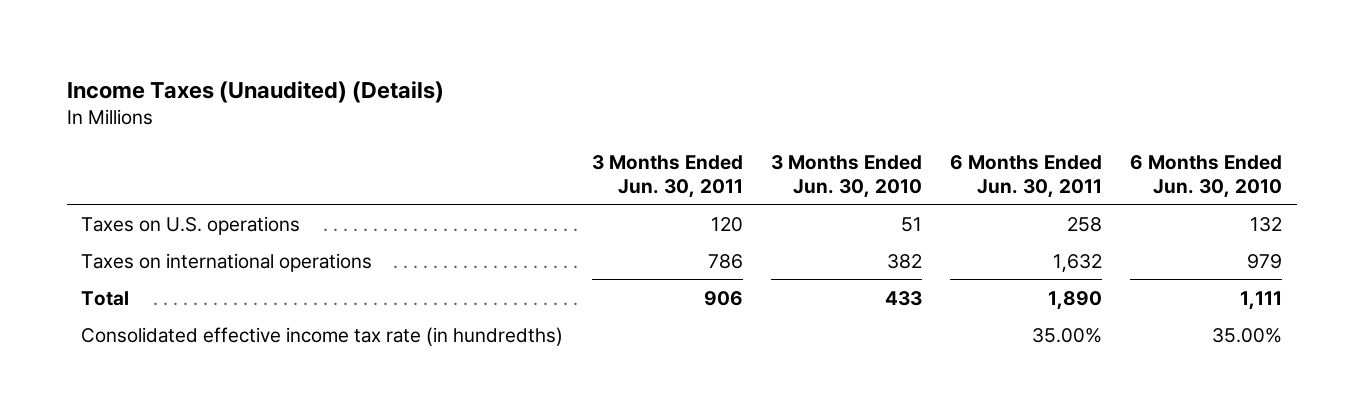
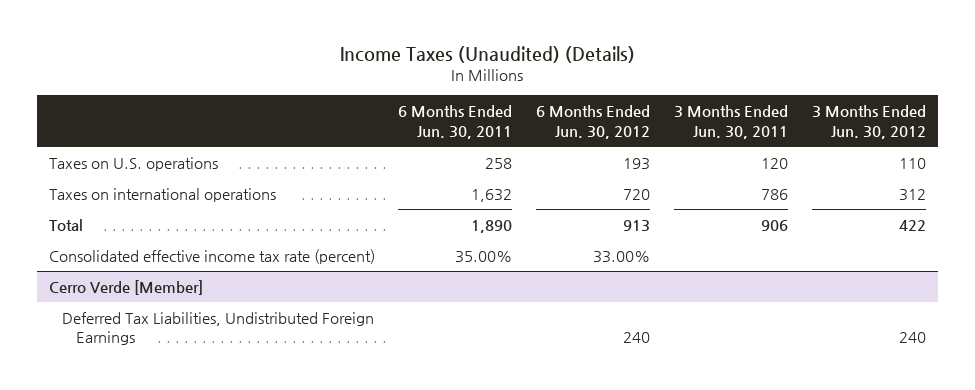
[770,155,922,198] 3 Months Ended Jun. 30, 2010 -> none
[1130,155,1283,198] 6 Months Ended Jun. 30, 2010 -> none
none -> [536,105,651,139] 6 Months Ended Jun. 30, 2012
none -> [811,105,926,139] 3 Months Ended Jun. 30, 2012
[81,326,564,346] Consolidated effective income tax rate (in hundredths) -> [48,248,375,264] Consolidated effective income tax rate (percent)
none -> [48,279,203,295] Cerro Verde [Member]
none -> [62,311,375,346] Deferred Tax Liabilities, Undistributed Foreign Earnings

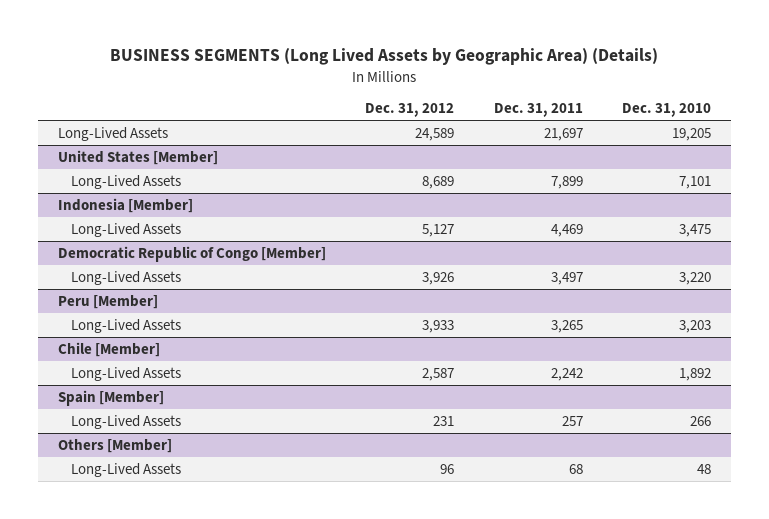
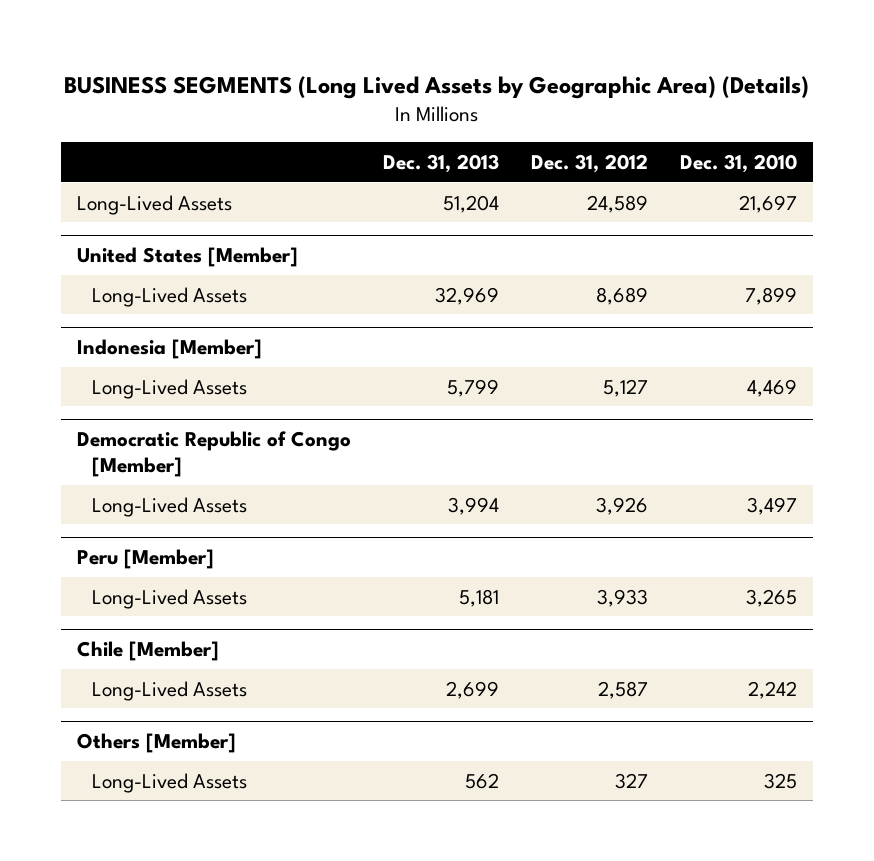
[493,103,583,118] Dec. 31, 2011 -> none
none -> [383,153,500,173] Dec. 31, 2013
[672,127,712,141] 19,205 -> [739,194,798,213] 21,697
[679,175,712,189] 7,101 -> [745,286,798,305] 7,899
[679,223,712,237] 3,475 -> [747,378,798,397] 4,469
[679,271,712,285] 3,220 -> [747,496,798,515] 3,497
[679,319,712,333] 3,203 -> [746,588,798,607] 3,265
[57,389,164,406] Spain [Member] -> none
[71,414,182,429] Long-Lived Assets -> none
[679,367,712,381] 1,892 -> [748,680,798,699] 2,242
[440,463,455,474] 96 -> [615,772,649,789] 327
[697,463,712,474] 48 -> [764,772,798,789] 325

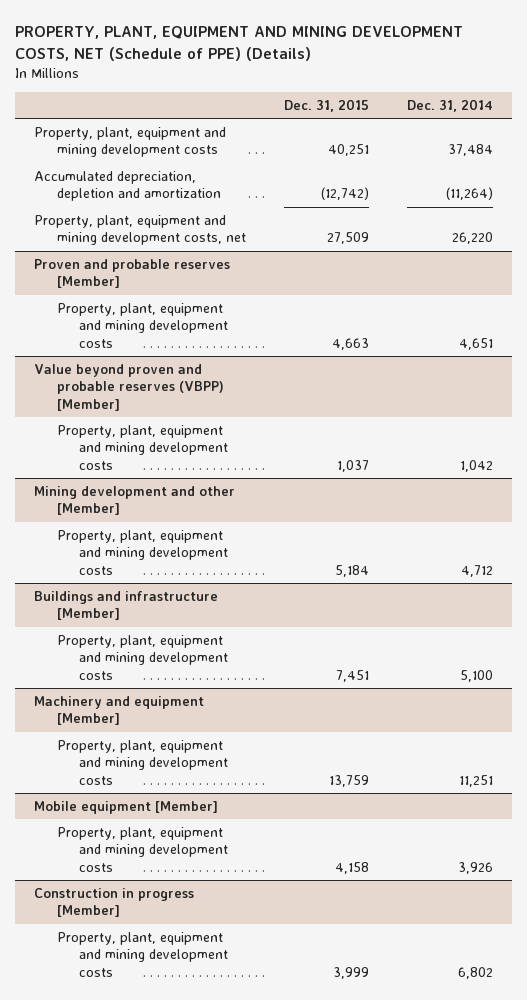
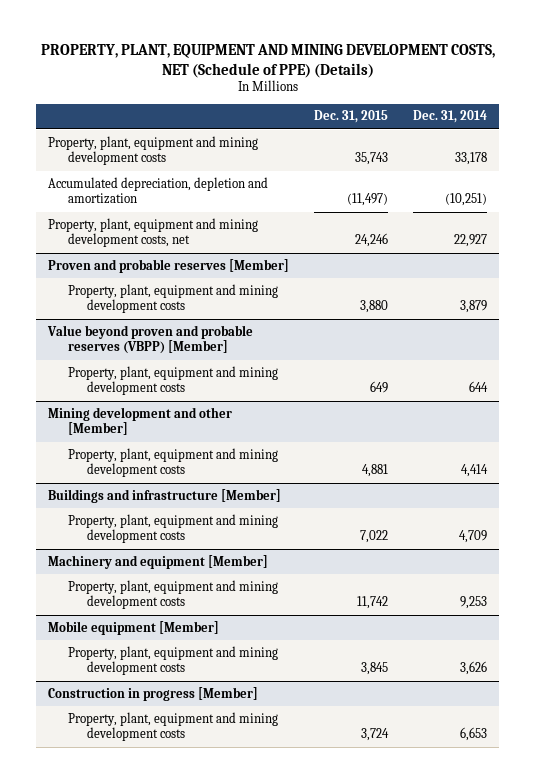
[327,144,369,157] 40,251 -> [355,152,389,166] 35,743
[448,144,494,157] 37,484 -> [454,152,487,166] 33,178
[320,187,369,201] (12,742) -> [347,193,389,207] (11,497)
[446,187,494,201] (11,264) -> [444,193,487,207] (10,251)
[326,232,369,245] 27,509 -> [355,233,389,248] 24,246
[452,232,494,245] 26,220 -> [453,234,487,248] 22,927
[331,337,369,350] 4,663 -> [360,300,389,314] 3,880
[459,337,494,350] 4,651 -> [459,300,487,314] 3,879
[336,459,369,472] 1,037 -> [370,381,389,394] 649
[460,459,494,472] 1,042 -> [468,381,488,393] 644
[334,564,369,577] 5,184 -> [362,464,389,478] 4,881
[461,564,494,577] 4,712 -> [460,464,488,478] 4,414
[335,669,369,682] 7,451 -> [360,530,389,544] 7,022
[460,669,494,682] 5,100 -> [458,530,487,544] 4,709
[328,774,369,787] 13,759 -> [357,596,389,610] 11,742
[459,774,494,787] 11,251 -> [459,596,487,610] 9,253
[334,861,369,874] 4,158 -> [361,662,389,676] 3,845
[458,861,494,874] 3,926 -> [459,661,487,676] 3,626
[332,966,369,979] 3,999 -> [361,728,390,742] 3,724
[458,966,494,979] 6,802 -> [459,727,487,742] 6,653

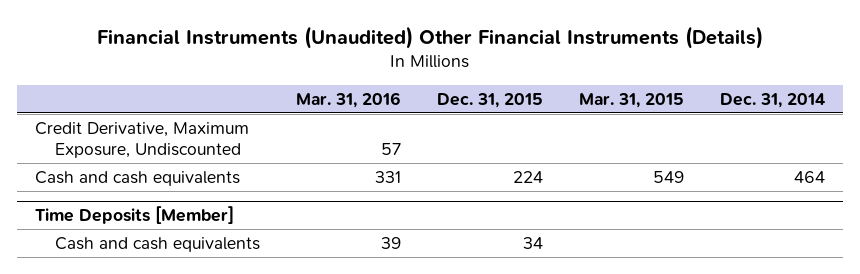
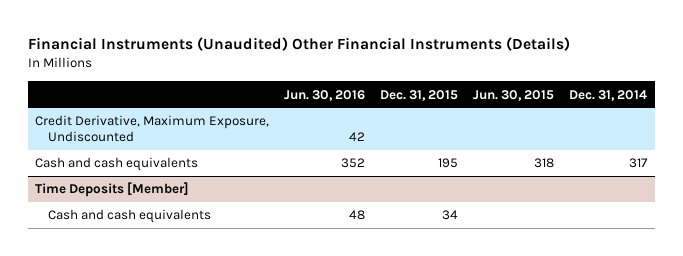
[296,91,402,108] Mar. 31, 2016 -> none
[578,92,684,108] Mar. 31, 2015 -> none
none -> [284,89,366,101] Jun. 30, 2016
none -> [473,89,555,101] Jun. 30, 2015
[513,170,544,183] 224 -> [438,158,459,169] 195
[793,170,825,183] 464 -> [629,158,649,169] 317

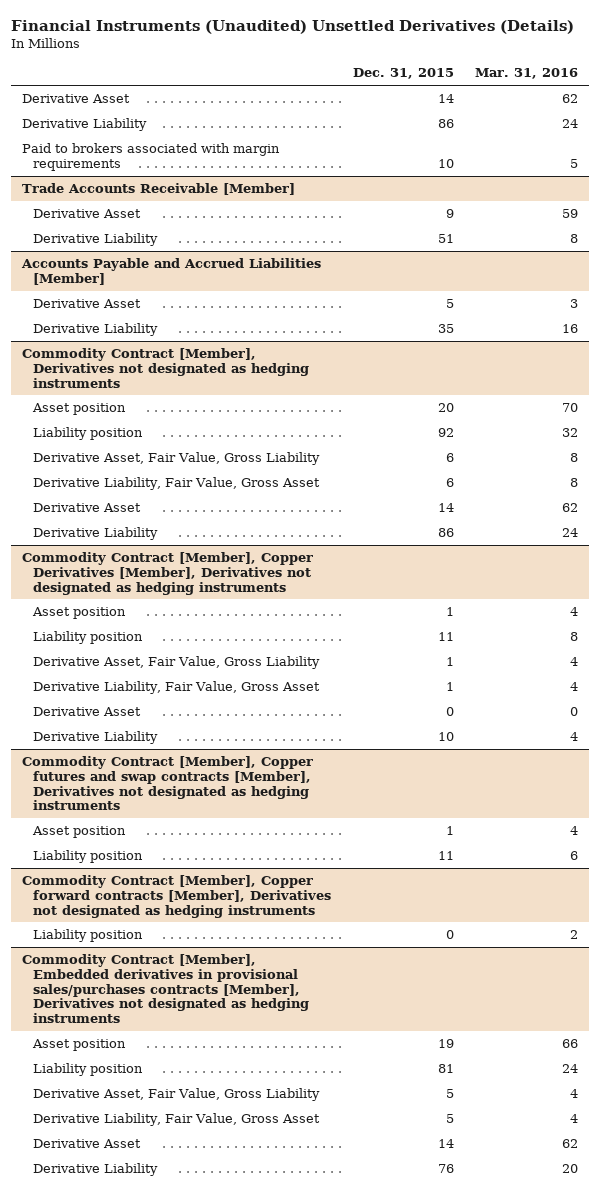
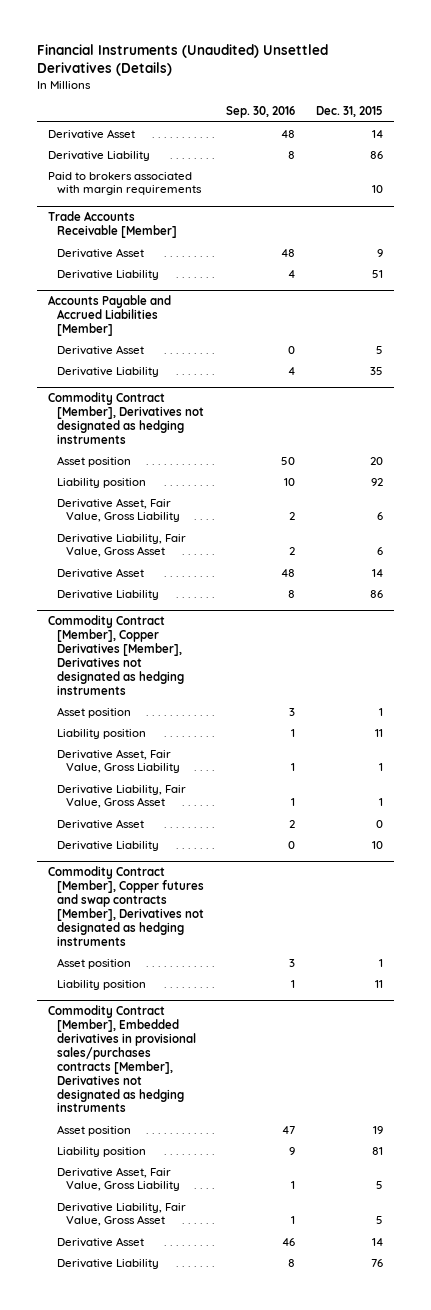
[475,68,579,80] Mar. 31, 2016 -> none
none -> [225,106,295,119] Sep. 30, 2016
[22,874,332,918] Commodity Contract [Member], Copper forward contracts [Member], Derivatives not designated as hedging instruments -> none
[33,928,144,942] Liability position -> none

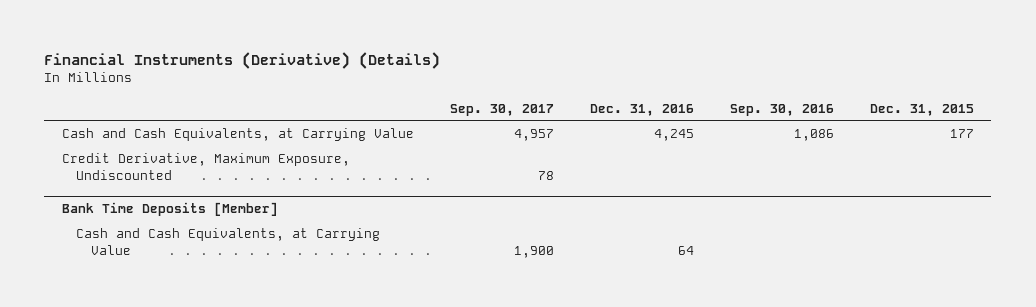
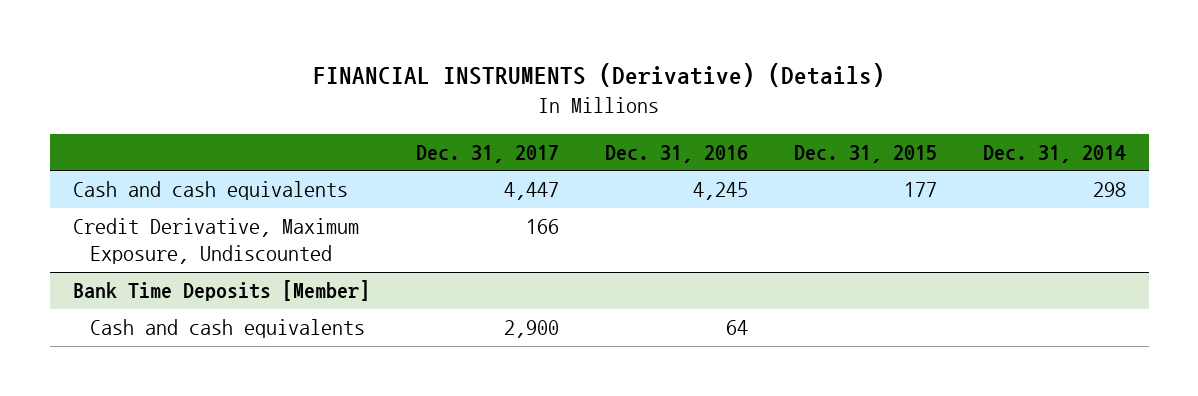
[44,51,441,69] Financial Instruments (Derivative) (Details) -> [313,63,886,88] FINANCIAL INSTRUMENTS (Derivative) (Details)
[450,103,555,116] Sep. 30, 2017 -> none
[729,103,834,116] Sep. 30, 2016 -> none
none -> [415,145,559,164] Dec. 31, 2017
none -> [982,145,1126,164] Dec. 31, 2014
[62,128,415,142] Cash and Cash Equivalents, at Carrying Value -> [72,181,348,201] Cash and cash equivalents
[76,228,381,255] Cash and Cash Equivalents, at Carrying Value -> [89,319,365,339] Cash and cash equivalents

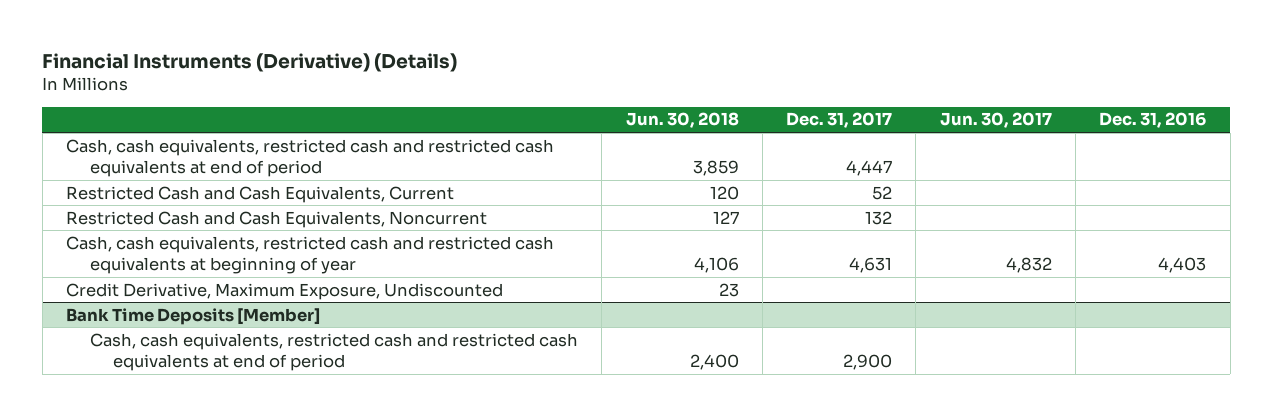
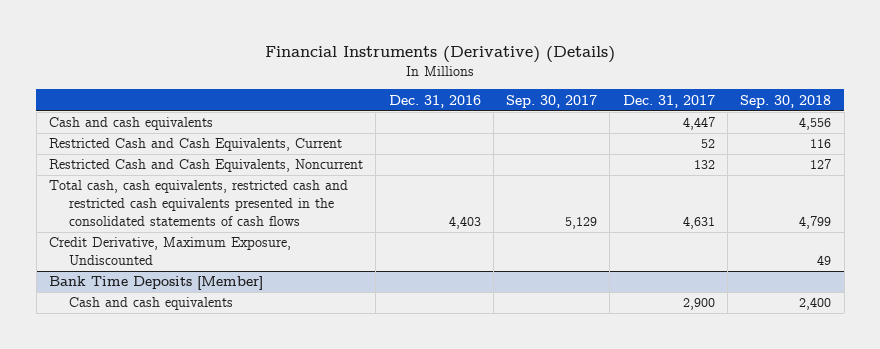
[625,112,739,129] Jun. 30, 2018 -> none
[939,112,1052,129] Jun. 30, 2017 -> none
none -> [506,94,598,108] Sep. 30, 2017
none -> [740,94,832,108] Sep. 30, 2018
[66,138,555,177] Cash, cash equivalents, restricted cash and restricted cash equivalents at end of period -> [48,117,213,131] Cash and cash equivalents
[66,235,555,274] Cash, cash equivalents, restricted cash and restricted cash equivalents at beginning of year -> [48,180,348,226] Total cash, cash equivalents, restricted cash and restricted cash equivalents presented in the consolidated statements of cash flows
[89,332,578,371] Cash, cash equivalents, restricted cash and restricted cash equivalents at end of period -> [69,297,234,311] Cash and cash equivalents

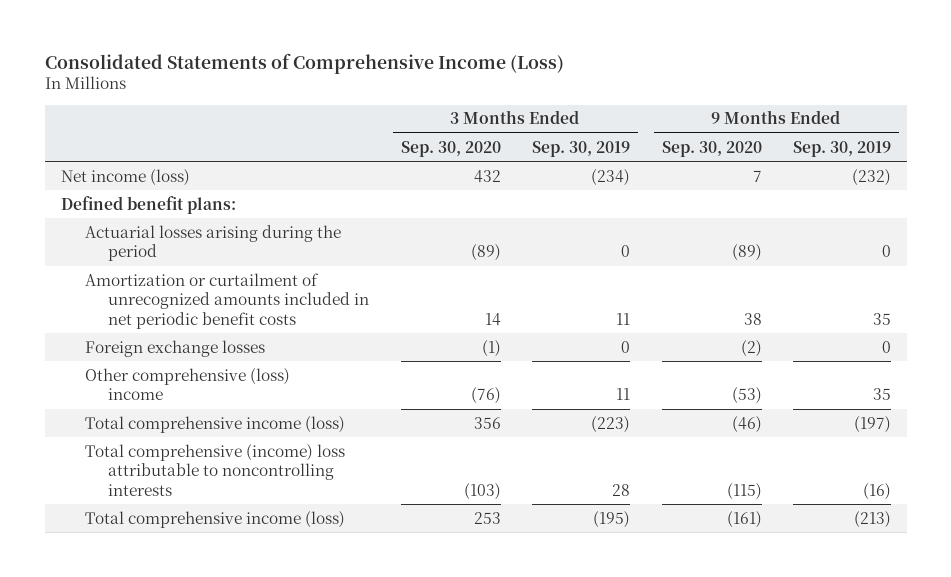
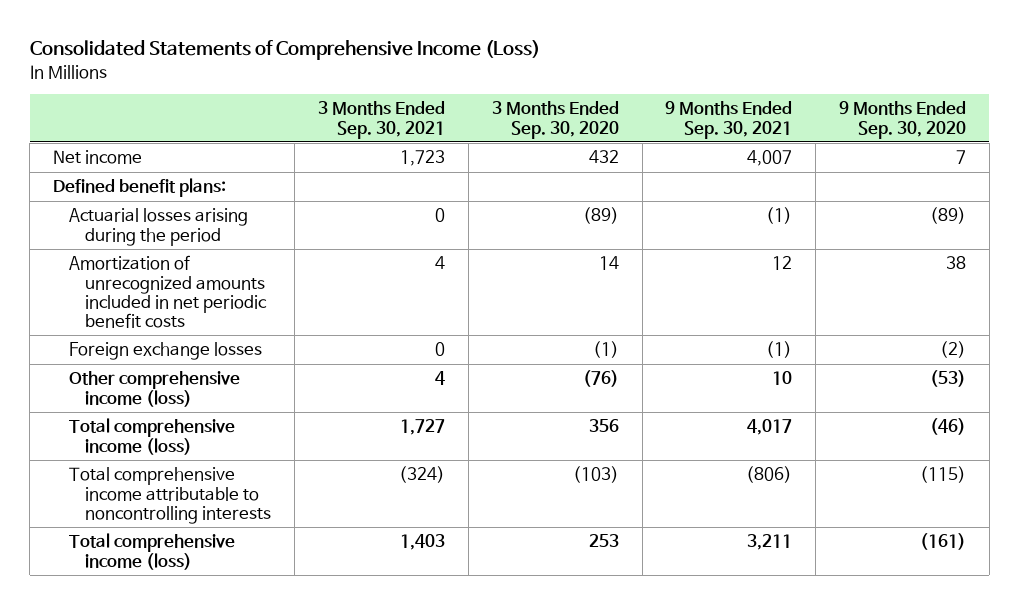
[532,140,631,157] Sep. 30, 2019 -> none
[792,140,891,157] Sep. 30, 2019 -> none
none -> [317,101,445,139] 3 Months Ended Sep. 30, 2021
none -> [665,101,793,139] 9 Months Ended Sep. 30, 2021
[60,168,190,186] Net income (loss) -> [53,150,143,165] Net income
[84,272,370,329] Amortization or curtailment of unrecognized amounts included in net periodic benefit costs -> [69,255,268,329] Amortization of unrecognized amounts included in net periodic benefit costs
[84,367,290,401] Other comprehensive (loss) income -> [69,371,241,407] Other comprehensive income (loss)
[84,443,345,496] Total comprehensive (income) loss attributable to noncontrolling interests -> [69,467,272,524] Total comprehensive income attributable to noncontrolling interests

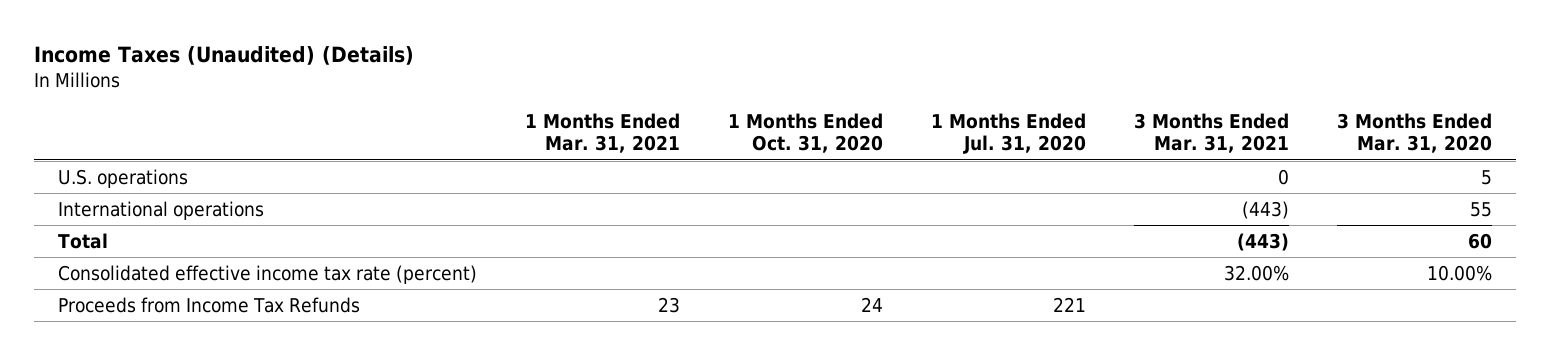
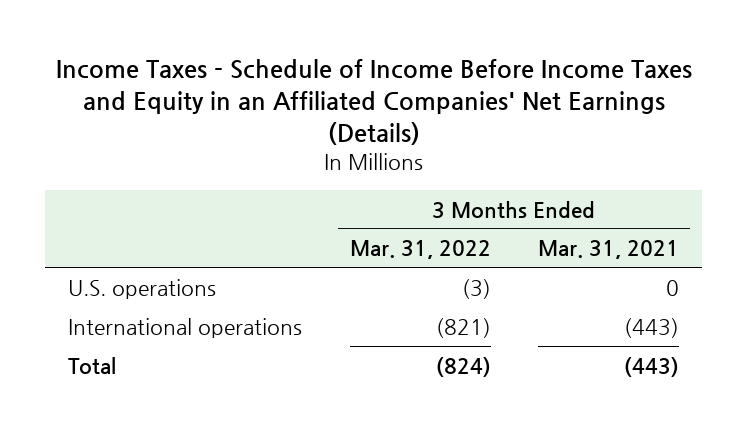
[33,46,414,66] Income Taxes (Unaudited) (Details) -> [55,59,692,146] Income Taxes - Schedule of Income Before Income Taxes and Equity in an Affiliated Companies' Net Earnings (Details)
[524,113,680,154] 1 Months Ended Mar. 31, 2021 -> none
[727,113,883,154] 1 Months Ended Oct. 31, 2020 -> none
[930,113,1086,155] 1 Months Ended Jul. 31, 2020 -> none
[1337,113,1493,154] 3 Months Ended Mar. 31, 2020 -> none
none -> [349,240,491,260] Mar. 31, 2022
[57,264,477,284] Consolidated effective income tax rate (percent) -> none
[57,296,360,313] Proceeds from Income Tax Refunds -> none

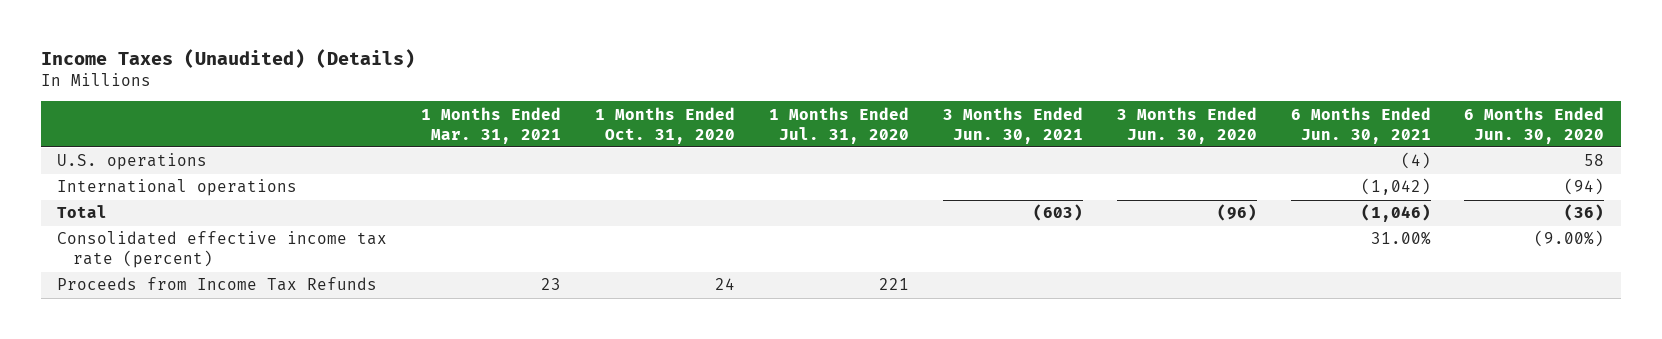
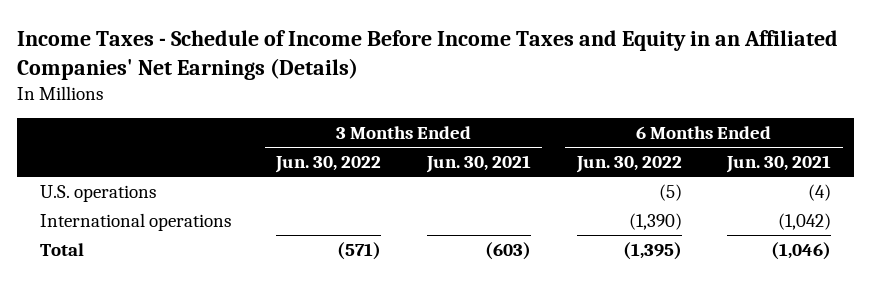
[40,48,415,68] Income Taxes (Unaudited) (Details) -> [16,29,838,80] Income Taxes - Schedule of Income Before Income Taxes and Equity in an Affiliated Companies' Net Earnings (Details)
[421,106,562,144] 1 Months Ended Mar. 31, 2021 -> none
[595,106,736,144] 1 Months Ended Oct. 31, 2020 -> none
[768,106,909,144] 1 Months Ended Jul. 31, 2020 -> none
[1116,106,1257,144] 3 Months Ended Jun. 30, 2020 -> none
[1464,106,1605,144] 6 Months Ended Jun. 30, 2020 -> none
none -> [275,156,382,174] Jun. 30, 2022
none -> [575,156,682,174] Jun. 30, 2022
[57,231,388,269] Consolidated effective income tax rate (percent) -> none
[57,277,378,292] Proceeds from Income Tax Refunds -> none

